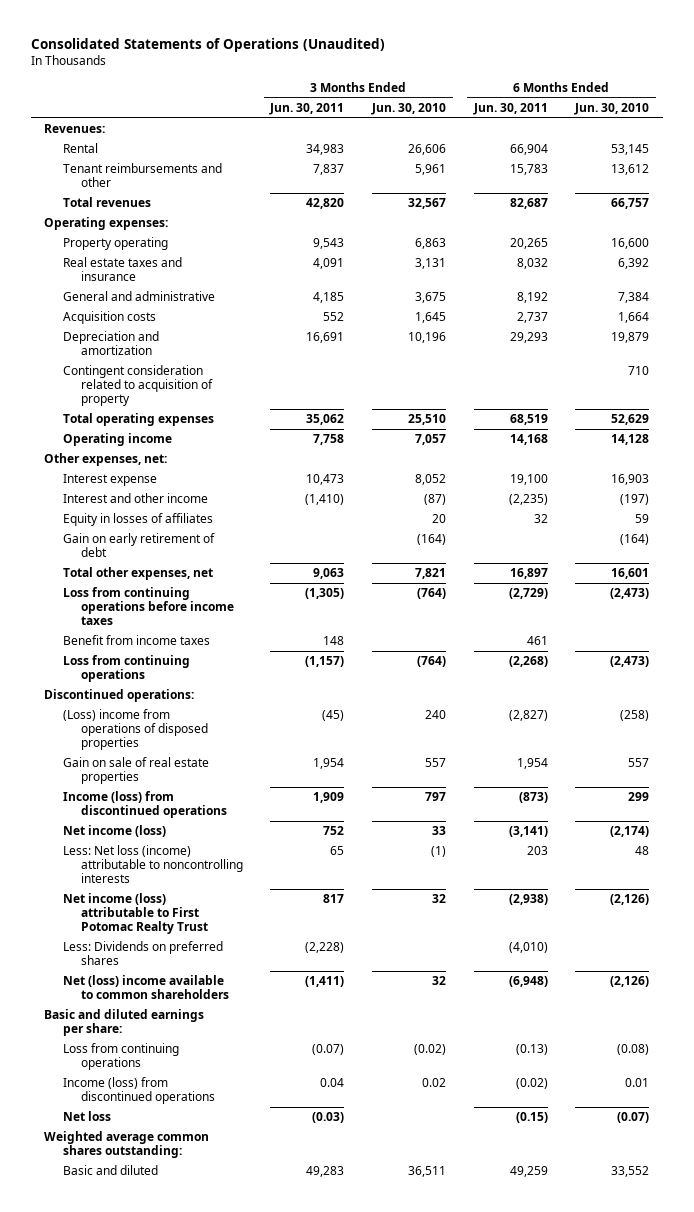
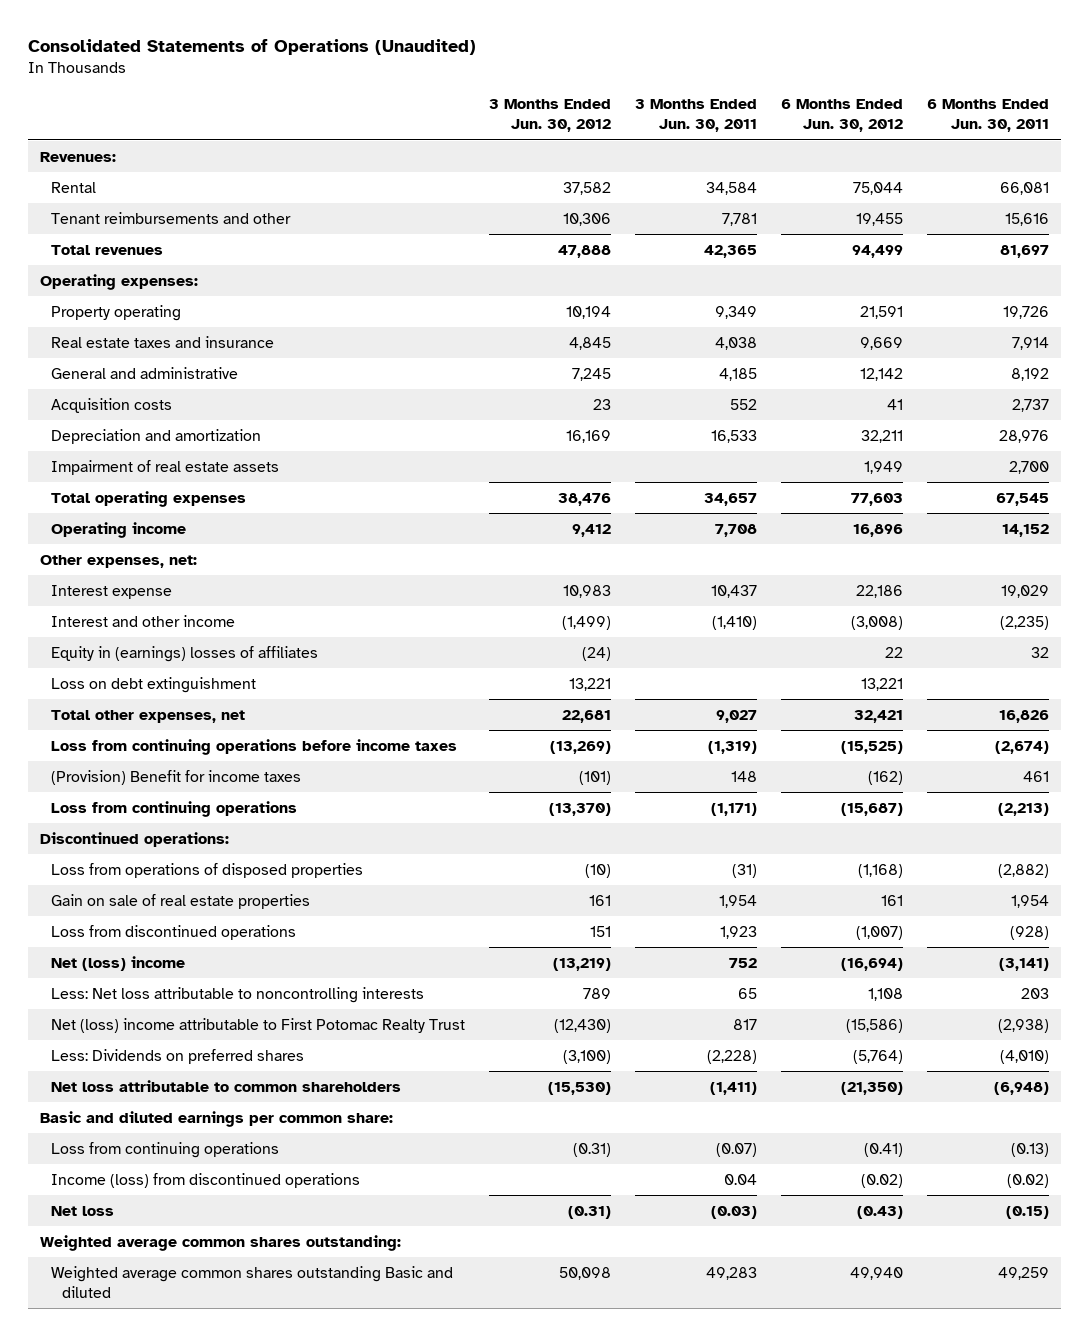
[371,102,447,115] Jun. 30, 2010 -> none
[574,102,650,115] Jun. 30, 2010 -> none
none -> [488,99,611,133] 3 Months Ended Jun. 30, 2012
none -> [780,99,903,133] 6 Months Ended Jun. 30, 2012
[306,144,345,156] 34,983 -> [705,181,757,195] 34,584
[509,144,548,156] 66,904 -> [999,181,1049,195] 66,081
[313,164,345,176] 7,837 -> [721,212,757,226] 7,781
[509,164,548,176] 15,783 -> [1004,212,1049,226] 15,616
[306,198,345,210] 42,820 -> [703,244,757,258] 42,365
[509,198,548,210] 82,687 -> [999,244,1049,258] 81,697
[313,238,345,250] 9,543 -> [714,305,757,319] 9,349
[509,238,548,250] 20,265 -> [1002,305,1049,319] 19,726
[313,258,345,270] 4,091 -> [714,336,757,350] 4,038
[516,258,548,270] 8,032 -> [1011,336,1049,350] 7,914
[62,365,213,407] Contingent consideration related to acquisition of property -> none
[306,332,345,344] 16,691 -> [710,429,757,443] 16,533
[509,332,548,344] 29,293 -> [998,429,1049,443] 28,976
none -> [50,459,279,475] Impairment of real estate assets
[306,414,345,426] 35,062 -> [703,492,757,506] 34,657
[509,414,548,426] 68,519 -> [995,492,1049,506] 67,545
[313,434,345,446] 7,758 -> [714,523,757,537] 7,708
[509,434,548,446] 14,168 -> [1001,523,1049,537] 14,152
[306,474,345,486] 10,473 -> [710,584,757,598] 10,437
[509,474,548,486] 19,100 -> [1000,584,1049,598] 19,029
[62,513,213,527] Equity in losses of affiliates -> [50,645,318,662] Equity in (earnings) losses of affiliates
[62,533,215,558] Gain on early retirement of debt -> [50,676,256,693] Loss on debt extinguishment
[313,568,345,580] 9,063 -> [715,709,757,723] 9,027
[509,568,548,580] 16,897 -> [998,709,1049,723] 16,826
[305,588,345,600] (1,305) -> [707,740,757,754] (1,319)
[508,588,548,600] (2,729) -> [994,740,1049,754] (2,674)
[62,635,210,646] Benefit from income taxes -> [50,769,301,785] (Provision) Benefit for income taxes
[305,656,345,668] (1,157) -> [710,802,757,816] (1,171)
[508,656,548,668] (2,268) -> [997,802,1049,816] (2,213)
[62,709,208,751] (Loss) income from operations of disposed properties -> [50,862,363,878] Loss from operations of disposed properties
[322,710,345,722] (45) -> [731,863,757,878] (31)
[508,710,548,722] (2,827) -> [997,863,1049,878] (2,882)
[62,791,227,819] Income (loss) from discontinued operations -> [50,924,296,940] Loss from discontinued operations
[313,792,345,804] 1,909 -> [719,925,757,939] 1,923
[518,792,548,804] (873) -> [1009,925,1049,940] (928)
[62,825,166,838] Net income (loss) -> [50,955,185,971] Net (loss) income
[62,845,243,884] Less: Net loss (income) attributable to noncontrolling interests -> [50,986,424,1003] Less: Net loss attributable to noncontrolling interests
[62,893,208,935] Net income (loss) attributable to First Potomac Realty Trust -> [50,1017,465,1033] Net (loss) income attributable to First Potomac Realty Trust
[62,975,229,1000] Net (loss) income available to common shareholders -> [50,1079,401,1092] Net loss attributable to common shareholders
[44,1009,205,1037] Basic and diluted earnings per share: -> [39,1110,393,1127] Basic and diluted earnings per common share:
[62,1165,158,1176] Basic and diluted -> [50,1265,453,1299] Weighted average common shares outstanding Basic and diluted

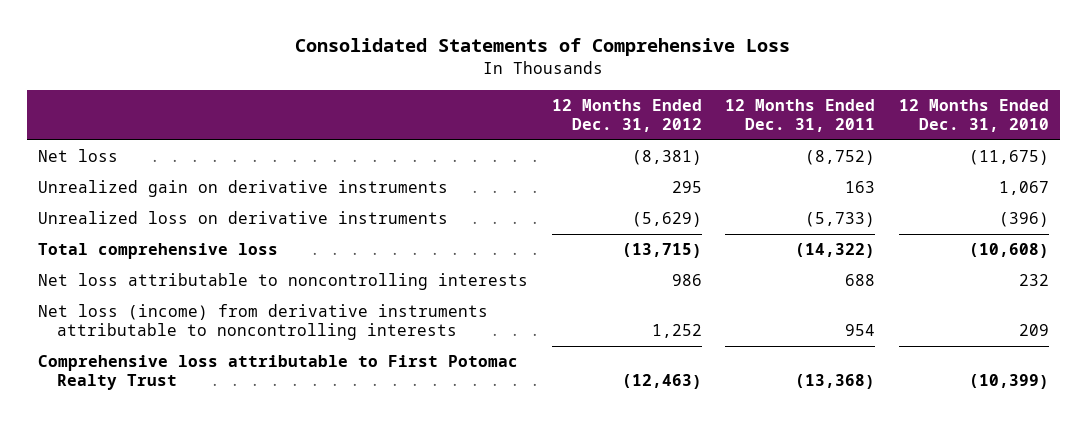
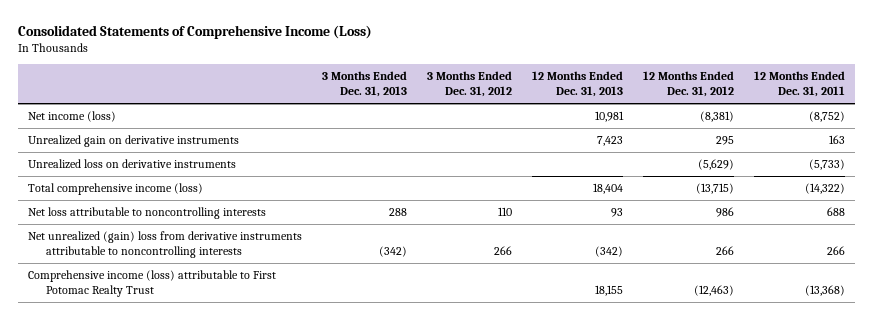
[295,37,791,56] Consolidated Statements of Comprehensive Loss -> [17,25,372,40] Consolidated Statements of Comprehensive Income (Loss)
[898,99,1049,133] 12 Months Ended Dec. 31, 2010 -> none
none -> [321,70,407,98] 3 Months Ended Dec. 31, 2013
none -> [426,70,512,98] 3 Months Ended Dec. 31, 2012
none -> [531,70,623,98] 12 Months Ended Dec. 31, 2013
[38,149,119,163] Net loss -> [27,111,116,123] Net income (loss)
[38,243,279,260] Total comprehensive loss -> [27,183,203,196] Total comprehensive income (loss)
[38,304,489,341] Net loss (income) from derivative instruments attributable to noncontrolling interests -> [27,231,302,259] Net unrealized (gain) loss from derivative instruments attributable to noncontrolling interests
[651,324,702,339] 1,252 -> [715,246,734,256] 266
[845,324,876,337] 954 -> [826,246,845,256] 266
[38,355,519,391] Comprehensive loss attributable to First Potomac Realty Trust -> [27,270,276,298] Comprehensive income (loss) attributable to First Potomac Realty Trust

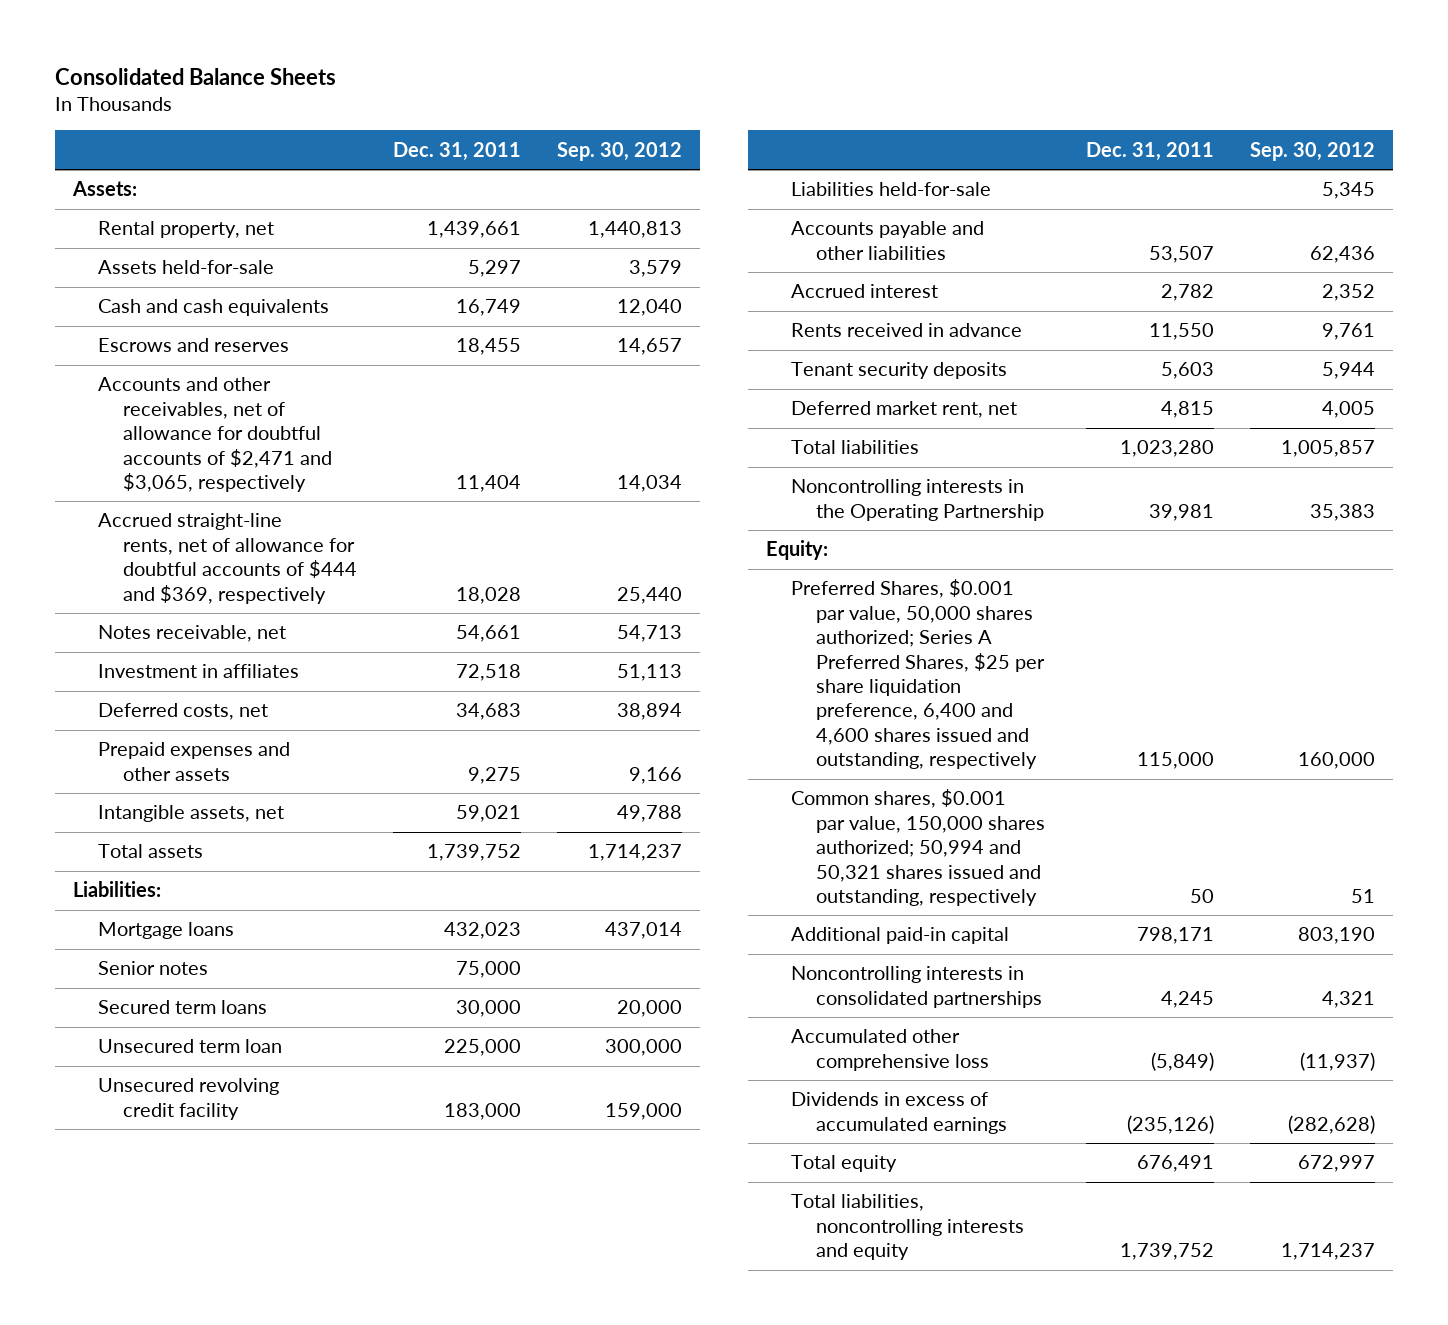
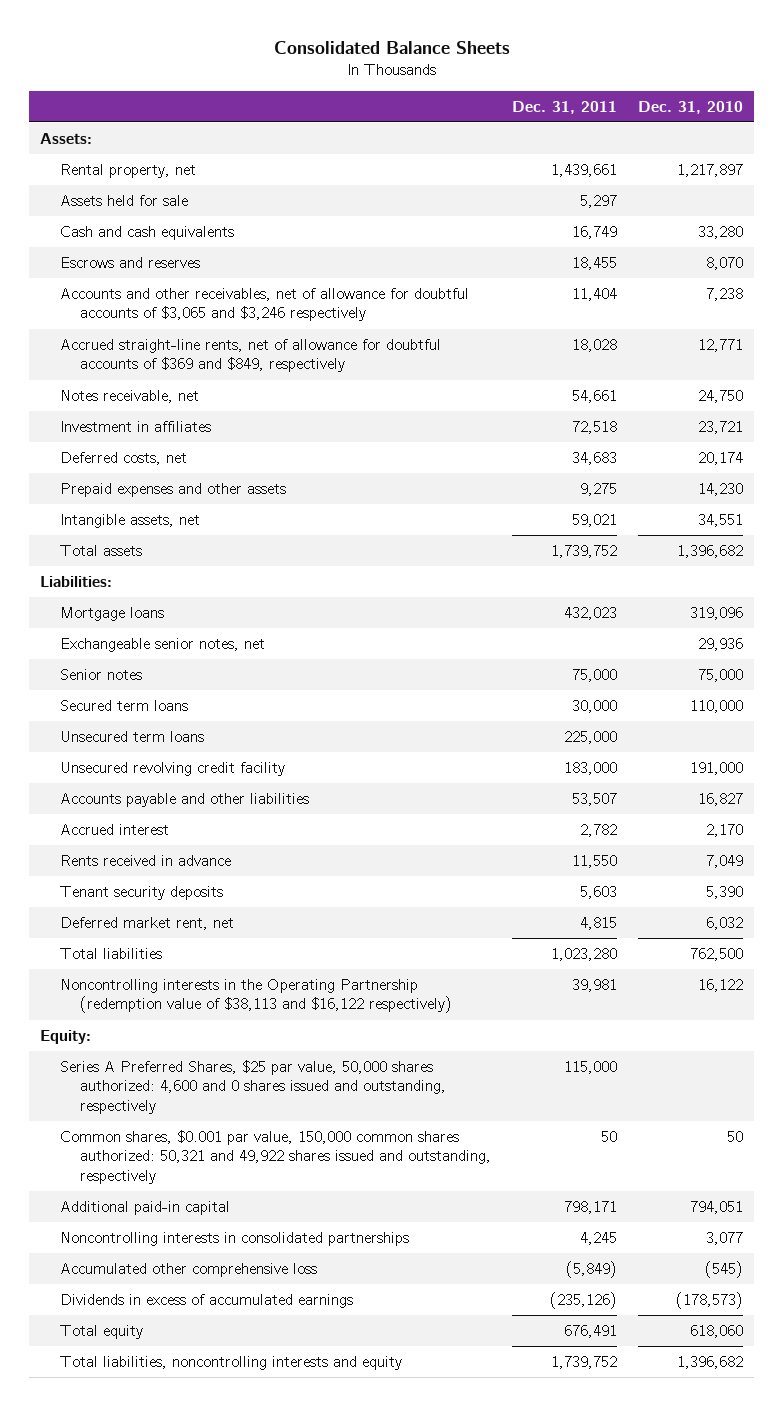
[556,141,682,161] Sep. 30, 2012 -> none
none -> [638,100,744,114] Dec. 31, 2010
[97,260,274,275] Assets held-for-sale -> [59,195,188,207] Assets held for sale
[97,377,332,492] Accounts and other receivables, net of allowance for doubtful accounts of $2,471 and $3,065, respectively -> [59,288,469,322] Accounts and other receivables, net of allowance for doubtful accounts of $3,065 and $3,246 respectively
[97,513,357,604] Accrued straight-line rents, net of allowance for doubtful accounts of $444 and $369, respectively -> [59,339,441,373] Accrued straight-line rents, net of allowance for doubtful accounts of $369 and $849, respectively
none -> [59,638,265,653] Exchangeable senior notes, net
[97,1039,282,1054] Unsecured term loan -> [59,731,204,743] Unsecured term loans
[790,182,991,197] Liabilities held-for-sale -> none
[790,479,1044,521] Noncontrolling interests in the Operating Partnership -> [59,979,452,1014] Noncontrolling interests in the Operating Partnership (redemption value of $38,113 and $16,122 respectively)
[790,579,1045,770] Preferred Shares, $0.001 par value, 50,000 shares authorized; Series A Preferred Shares, $25 per share liquidation preference, 6,400 and 4,600 shares issued and outstanding, respectively -> [59,1060,446,1114] Series A Preferred Shares, $25 par value, 50,000 shares authorized: 4,600 and 0 shares issued and outstanding, respectively
[790,789,1045,906] Common shares, $0.001 par value, 150,000 shares authorized; 50,994 and 50,321 shares issued and outstanding, respectively -> [59,1130,491,1184] Common shares, $0.001 par value, 150,000 common shares authorized: 50,321 and 49,922 shares issued and outstanding, respectively

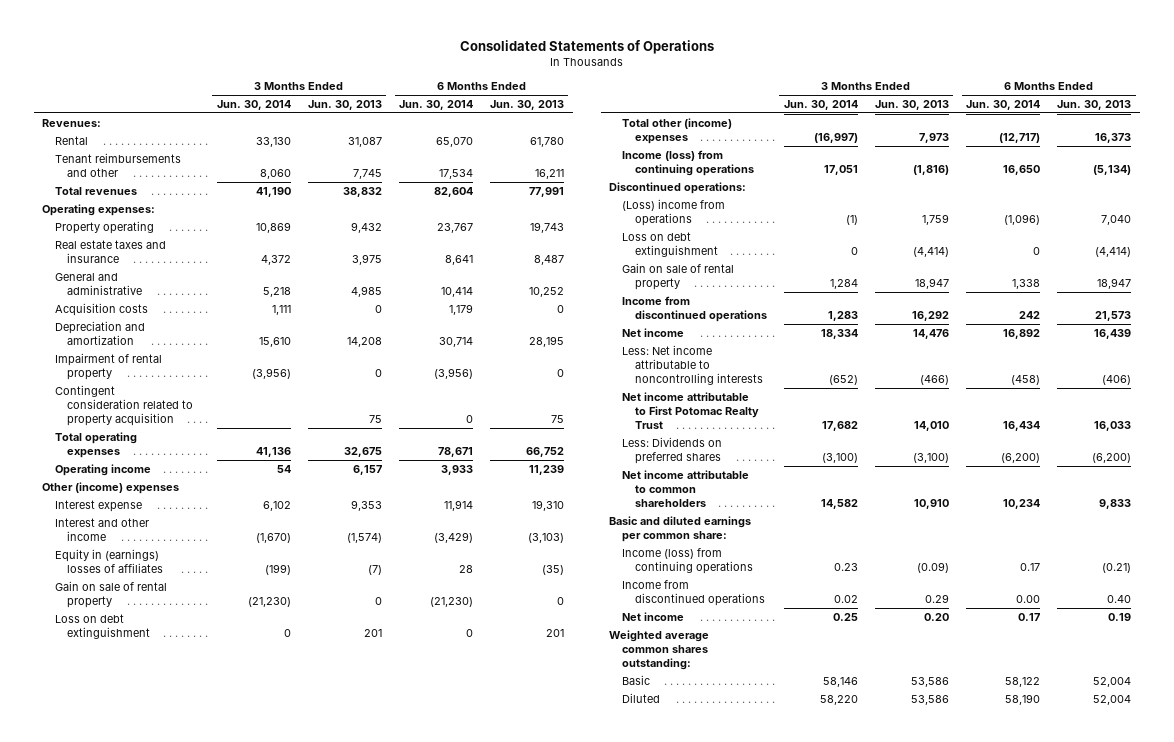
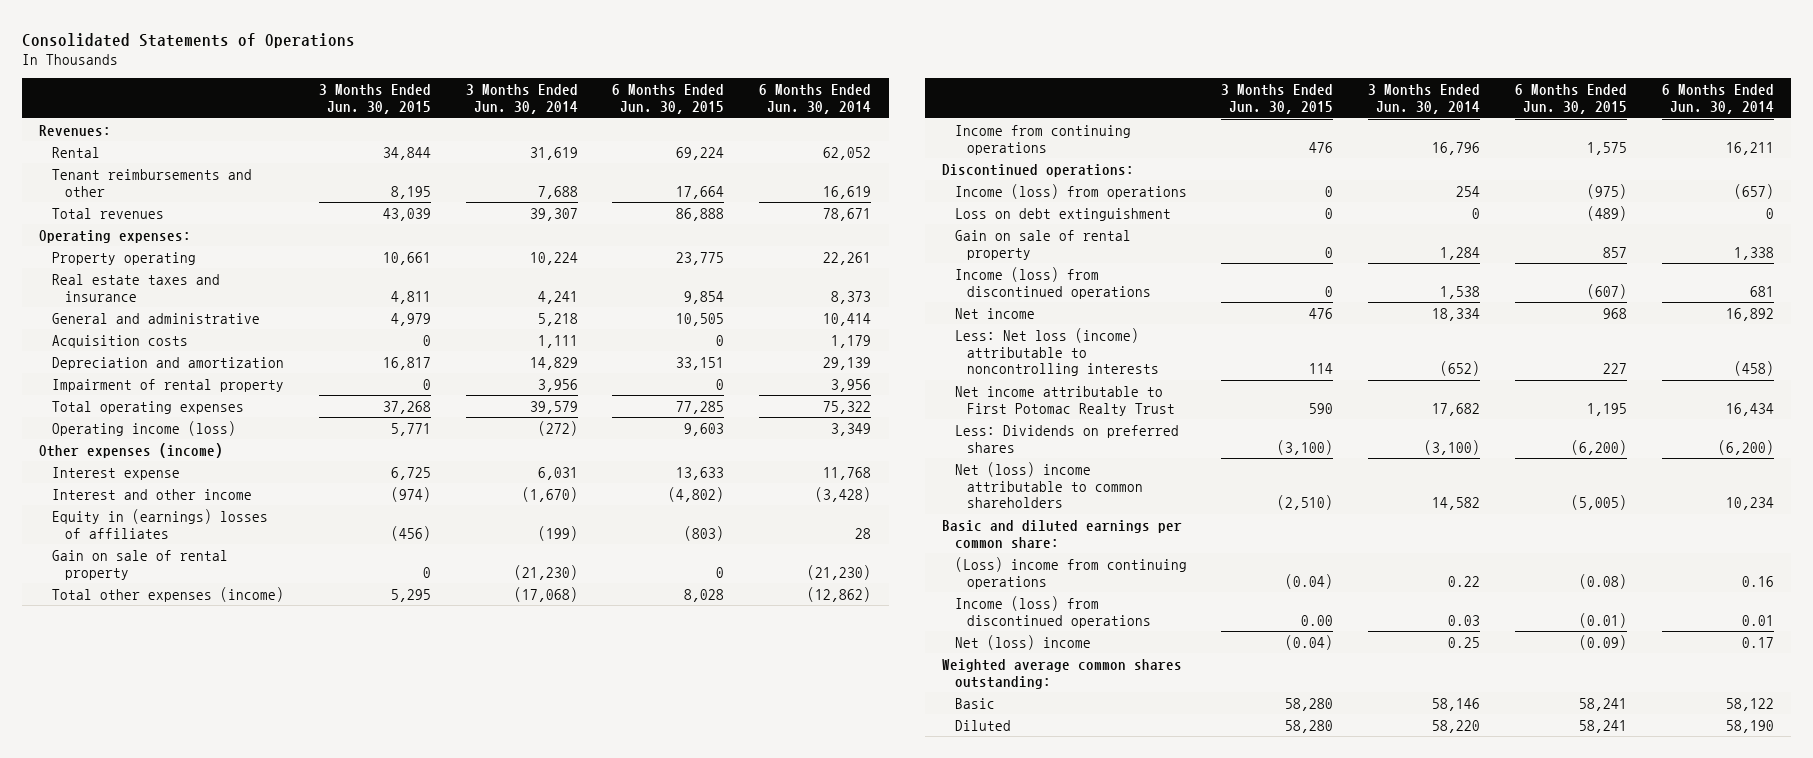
[307,99,382,110] Jun. 30, 2013 -> none
[490,99,565,110] Jun. 30, 2013 -> none
none -> [318,84,431,114] 3 Months Ended Jun. 30, 2015
none -> [612,84,725,114] 6 Months Ended Jun. 30, 2015
[255,136,291,147] 33,130 -> [529,146,578,160] 31,619
[435,136,473,147] 65,070 -> [823,146,872,160] 62,052
[259,168,291,179] 8,060 -> [537,185,578,199] 7,688
[438,168,473,179] 17,534 -> [823,185,872,199] 16,619
[255,186,291,197] 41,190 -> [529,207,578,221] 39,307
[433,186,473,197] 82,604 -> [823,207,872,221] 78,671
[255,221,291,233] 10,869 -> [529,251,578,265] 10,224
[436,222,473,233] 23,767 -> [823,251,872,265] 22,261
[260,254,291,265] 4,372 -> [537,290,578,304] 4,241
[444,254,473,265] 8,641 -> [831,290,872,304] 8,373
[54,384,194,426] Contingent consideration related to property acquisition -> none
[258,336,291,347] 15,610 -> [529,356,578,370] 14,829
[438,336,473,347] 30,714 -> [823,356,872,370] 29,139
[251,367,291,379] (3,956) -> [537,378,578,392] 3,956
[433,367,473,379] (3,956) -> [831,378,872,392] 3,956
[255,446,291,457] 41,136 -> [529,400,578,414] 39,579
[437,446,473,457] 78,671 -> [823,400,872,414] 75,322
[54,463,151,476] Operating income -> [52,420,237,436] Operating income (loss)
[276,464,291,473] 54 -> [537,420,578,436] (272)
[440,464,473,475] 3,933 -> [831,422,872,436] 3,349
[42,481,180,494] Other (income) expenses -> [39,442,224,458] Other expenses (income)
[262,500,291,511] 6,102 -> [537,466,578,480] 6,031
[443,499,473,511] 11,914 -> [823,466,872,480] 11,768
[433,531,473,543] (3,429) -> [815,486,872,502] (3,428)
[54,613,151,639] Loss on debt extinguishment -> none
[621,117,732,144] Total other (income) expenses -> [52,586,285,602] Total other expenses (income)
[813,132,858,143] (16,997) -> [513,586,578,602] (17,068)
[999,132,1041,143] (12,717) -> [807,586,872,602] (12,862)
[621,149,754,176] Income (loss) from continuing operations -> [954,124,1131,155] Income from continuing operations
[823,164,858,175] 17,051 -> [1432,141,1481,155] 16,796
[1003,164,1041,175] 16,650 -> [1725,141,1774,155] 16,211
[621,198,725,226] (Loss) income from operations -> [954,183,1187,199] Income (loss) from operations
[845,214,858,225] (1) -> [1456,185,1481,197] 254
[1004,213,1041,225] (1,096) -> [1733,183,1774,199] (657)
[621,295,767,322] Income from discontinued operations -> [954,266,1152,299] Income (loss) from discontinued operations
[827,310,858,321] 1,283 -> [1440,285,1481,299] 1,538
[1019,310,1041,319] 242 -> [1749,285,1774,297] 681
[621,344,763,385] Less: Net income attributable to noncontrolling interests -> [954,327,1160,377] Less: Net loss (income) attributable to noncontrolling interests
[621,469,749,507] Net income attributable to common shareholders -> [954,461,1144,509] Net (loss) income attributable to common shareholders
[621,547,753,574] Income (loss) from continuing operations -> [954,556,1187,589] (Loss) income from continuing operations
[833,562,858,571] 0.23 -> [1448,575,1481,587] 0.22
[1020,562,1041,571] 0.17 -> [1741,575,1774,587] 0.16
[621,579,765,606] Income from discontinued operations -> [954,595,1152,628] Income (loss) from discontinued operations
[833,594,858,603] 0.02 -> [1448,614,1481,626] 0.03
[1016,594,1041,603] 0.00 -> [1741,614,1774,626] 0.01
[621,611,684,621] Net income -> [954,634,1091,650] Net (loss) income

